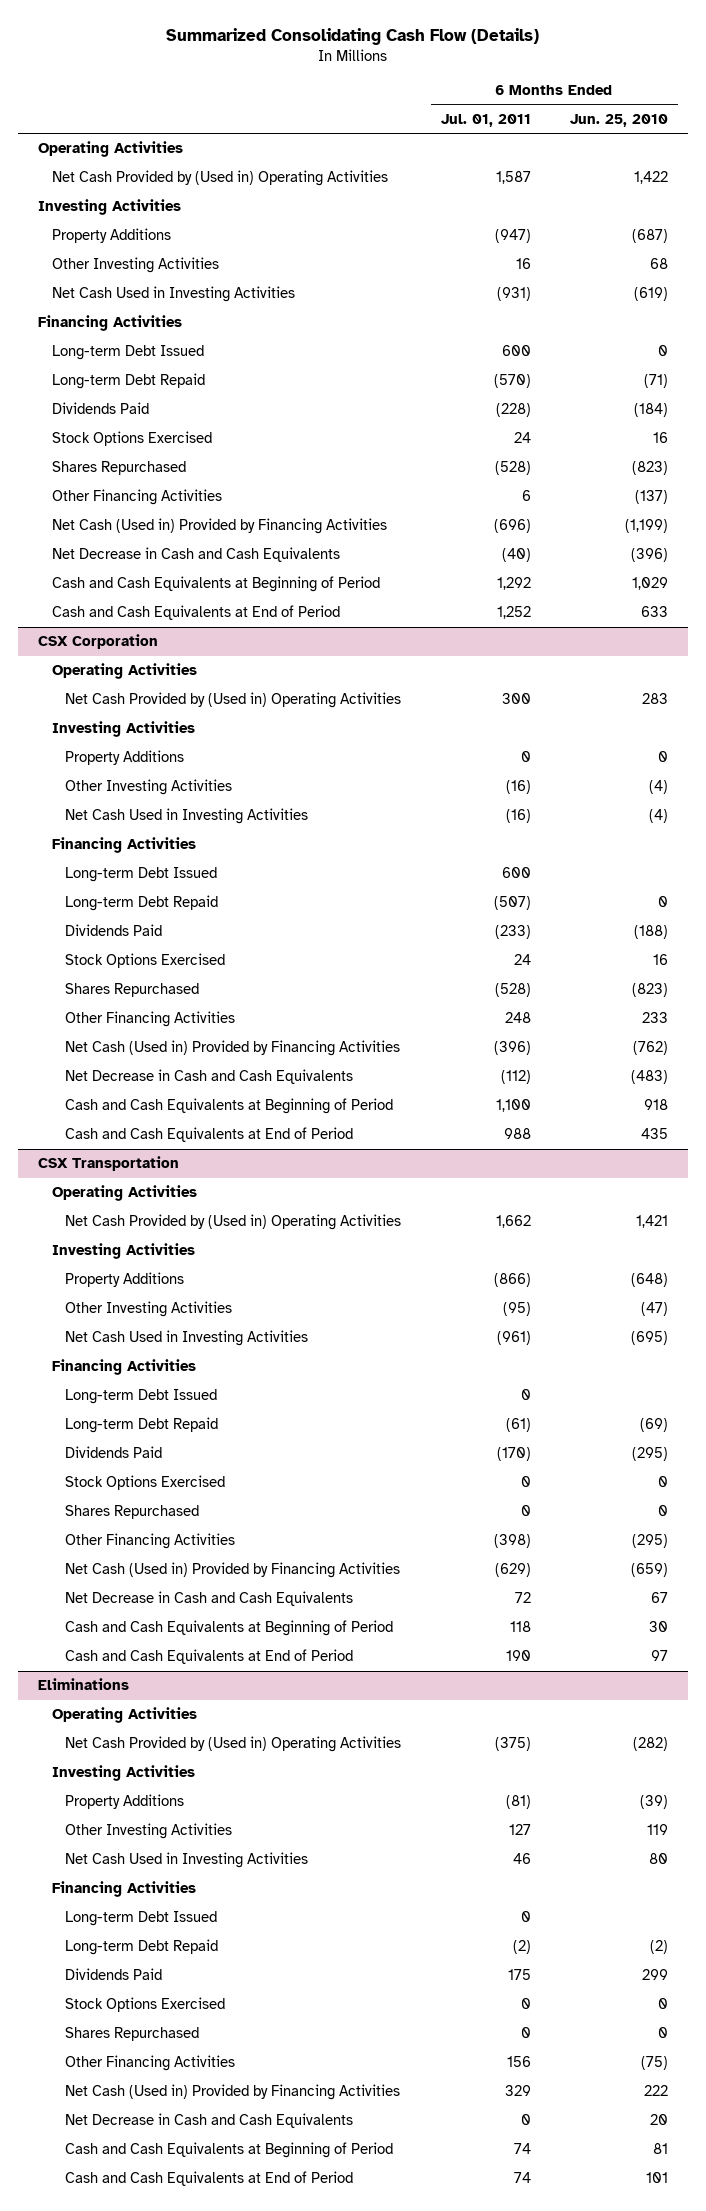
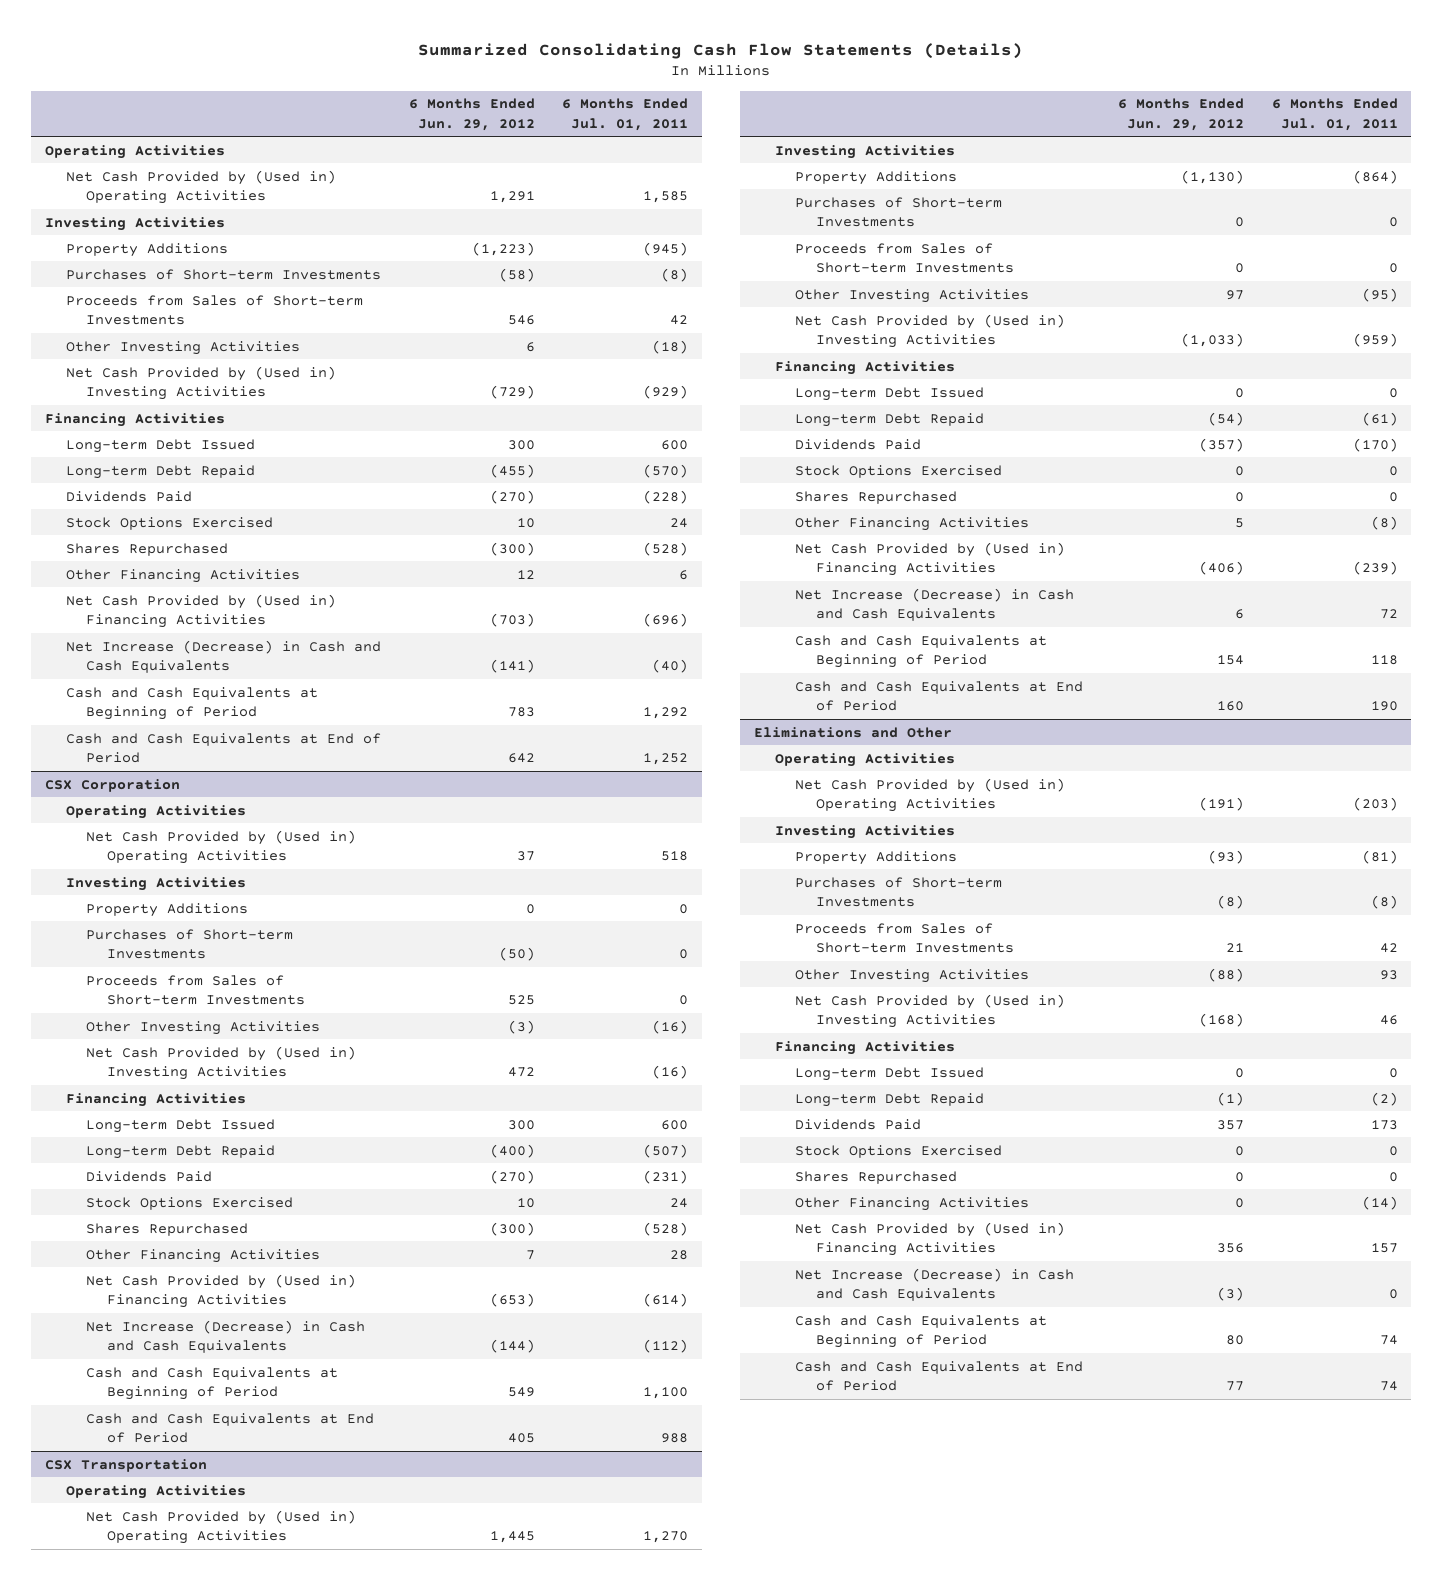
[166,27,540,45] Summarized Consolidating Cash Flow (Details) -> [418,42,1024,59] Summarized Consolidating Cash Flow Statements (Details)
[569,113,668,127] Jun. 25, 2010 -> none
none -> [408,98,535,131] 6 Months Ended Jun. 29, 2012
[495,171,531,185] 1,587 -> [643,191,689,204] 1,585
[494,229,531,244] (947) -> [643,241,689,256] (945)
none -> [65,268,381,280] Purchases of Short-term Investments
none -> [65,294,363,326] Proceeds from Sales of Short-term Investments
[515,258,531,270] 16 -> [652,339,689,354] (18)
[51,286,295,303] Net Cash Used in Investing Activities -> [65,365,336,401] Net Cash Provided by (Used in) Investing Activities
[496,287,531,302] (931) -> [643,385,689,400] (929)
[51,518,387,535] Net Cash (Used in) Provided by Financing Activities -> [65,593,336,629] Net Cash Provided by (Used in) Financing Activities
[51,547,340,563] Net Decrease in Cash and Cash Equivalents -> [65,639,381,674] Net Increase (Decrease) in Cash and Cash Equivalents
[501,693,531,705] 300 -> [661,851,689,862] 518
none -> [86,928,294,960] Purchases of Short-term Investments
none -> [86,974,305,1006] Proceeds from Sales of Short-term Investments
[65,808,309,825] Net Cash Used in Investing Activities -> [86,1045,357,1081] Net Cash Provided by (Used in) Investing Activities
[494,925,531,940] (233) -> [643,1169,689,1184] (231)
[504,1012,531,1024] 248 -> [670,1249,689,1260] 28
[65,1040,401,1057] Net Cash (Used in) Provided by Financing Activities -> [86,1273,357,1309] Net Cash Provided by (Used in) Financing Activities
[493,1041,531,1056] (396) -> [643,1293,689,1308] (614)
[65,1069,354,1085] Net Decrease in Cash and Cash Equivalents -> [86,1319,366,1354] Net Increase (Decrease) in Cash and Cash Equivalents
[495,1215,531,1229] 1,662 -> [643,1531,689,1544] 1,270
[493,1273,531,1288] (866) -> [1352,169,1398,184] (864)
none -> [795,196,1003,228] Purchases of Short-term Investments
none -> [795,242,1014,274] Proceeds from Sales of Short-term Investments
[65,1330,309,1347] Net Cash Used in Investing Activities -> [795,313,1066,349] Net Cash Provided by (Used in) Investing Activities
[496,1331,531,1346] (961) -> [1352,333,1398,348] (959)
[493,1534,531,1549] (398) -> [1370,515,1398,530] (8)
[65,1562,401,1579] Net Cash (Used in) Provided by Financing Activities -> [795,541,1066,577] Net Cash Provided by (Used in) Financing Activities
[494,1563,531,1578] (629) -> [1352,561,1398,576] (239)
[65,1591,354,1607] Net Decrease in Cash and Cash Equivalents -> [795,587,1075,622] Net Increase (Decrease) in Cash and Cash Equivalents
[38,1678,130,1691] Eliminations -> none
none -> [754,726,953,738] Eliminations and Other
[494,1737,531,1752] (375) -> [1352,797,1398,812] (203)
none -> [795,876,1003,908] Purchases of Short-term Investments
none -> [795,922,1014,954] Proceeds from Sales of Short-term Investments
[508,1824,531,1836] 127 -> [1379,969,1398,980] 93
[65,1852,309,1869] Net Cash Used in Investing Activities -> [795,993,1066,1029] Net Cash Provided by (Used in) Investing Activities
[507,1969,531,1981] 175 -> [1370,1119,1398,1130] 173
[506,2056,531,2068] 156 -> [1361,1195,1398,1210] (14)
[65,2084,401,2101] Net Cash (Used in) Provided by Financing Activities -> [795,1221,1066,1257] Net Cash Provided by (Used in) Financing Activities
[504,2085,531,2097] 329 -> [1370,1243,1398,1254] 157
[65,2113,354,2129] Net Decrease in Cash and Cash Equivalents -> [795,1267,1075,1302] Net Increase (Decrease) in Cash and Cash Equivalents

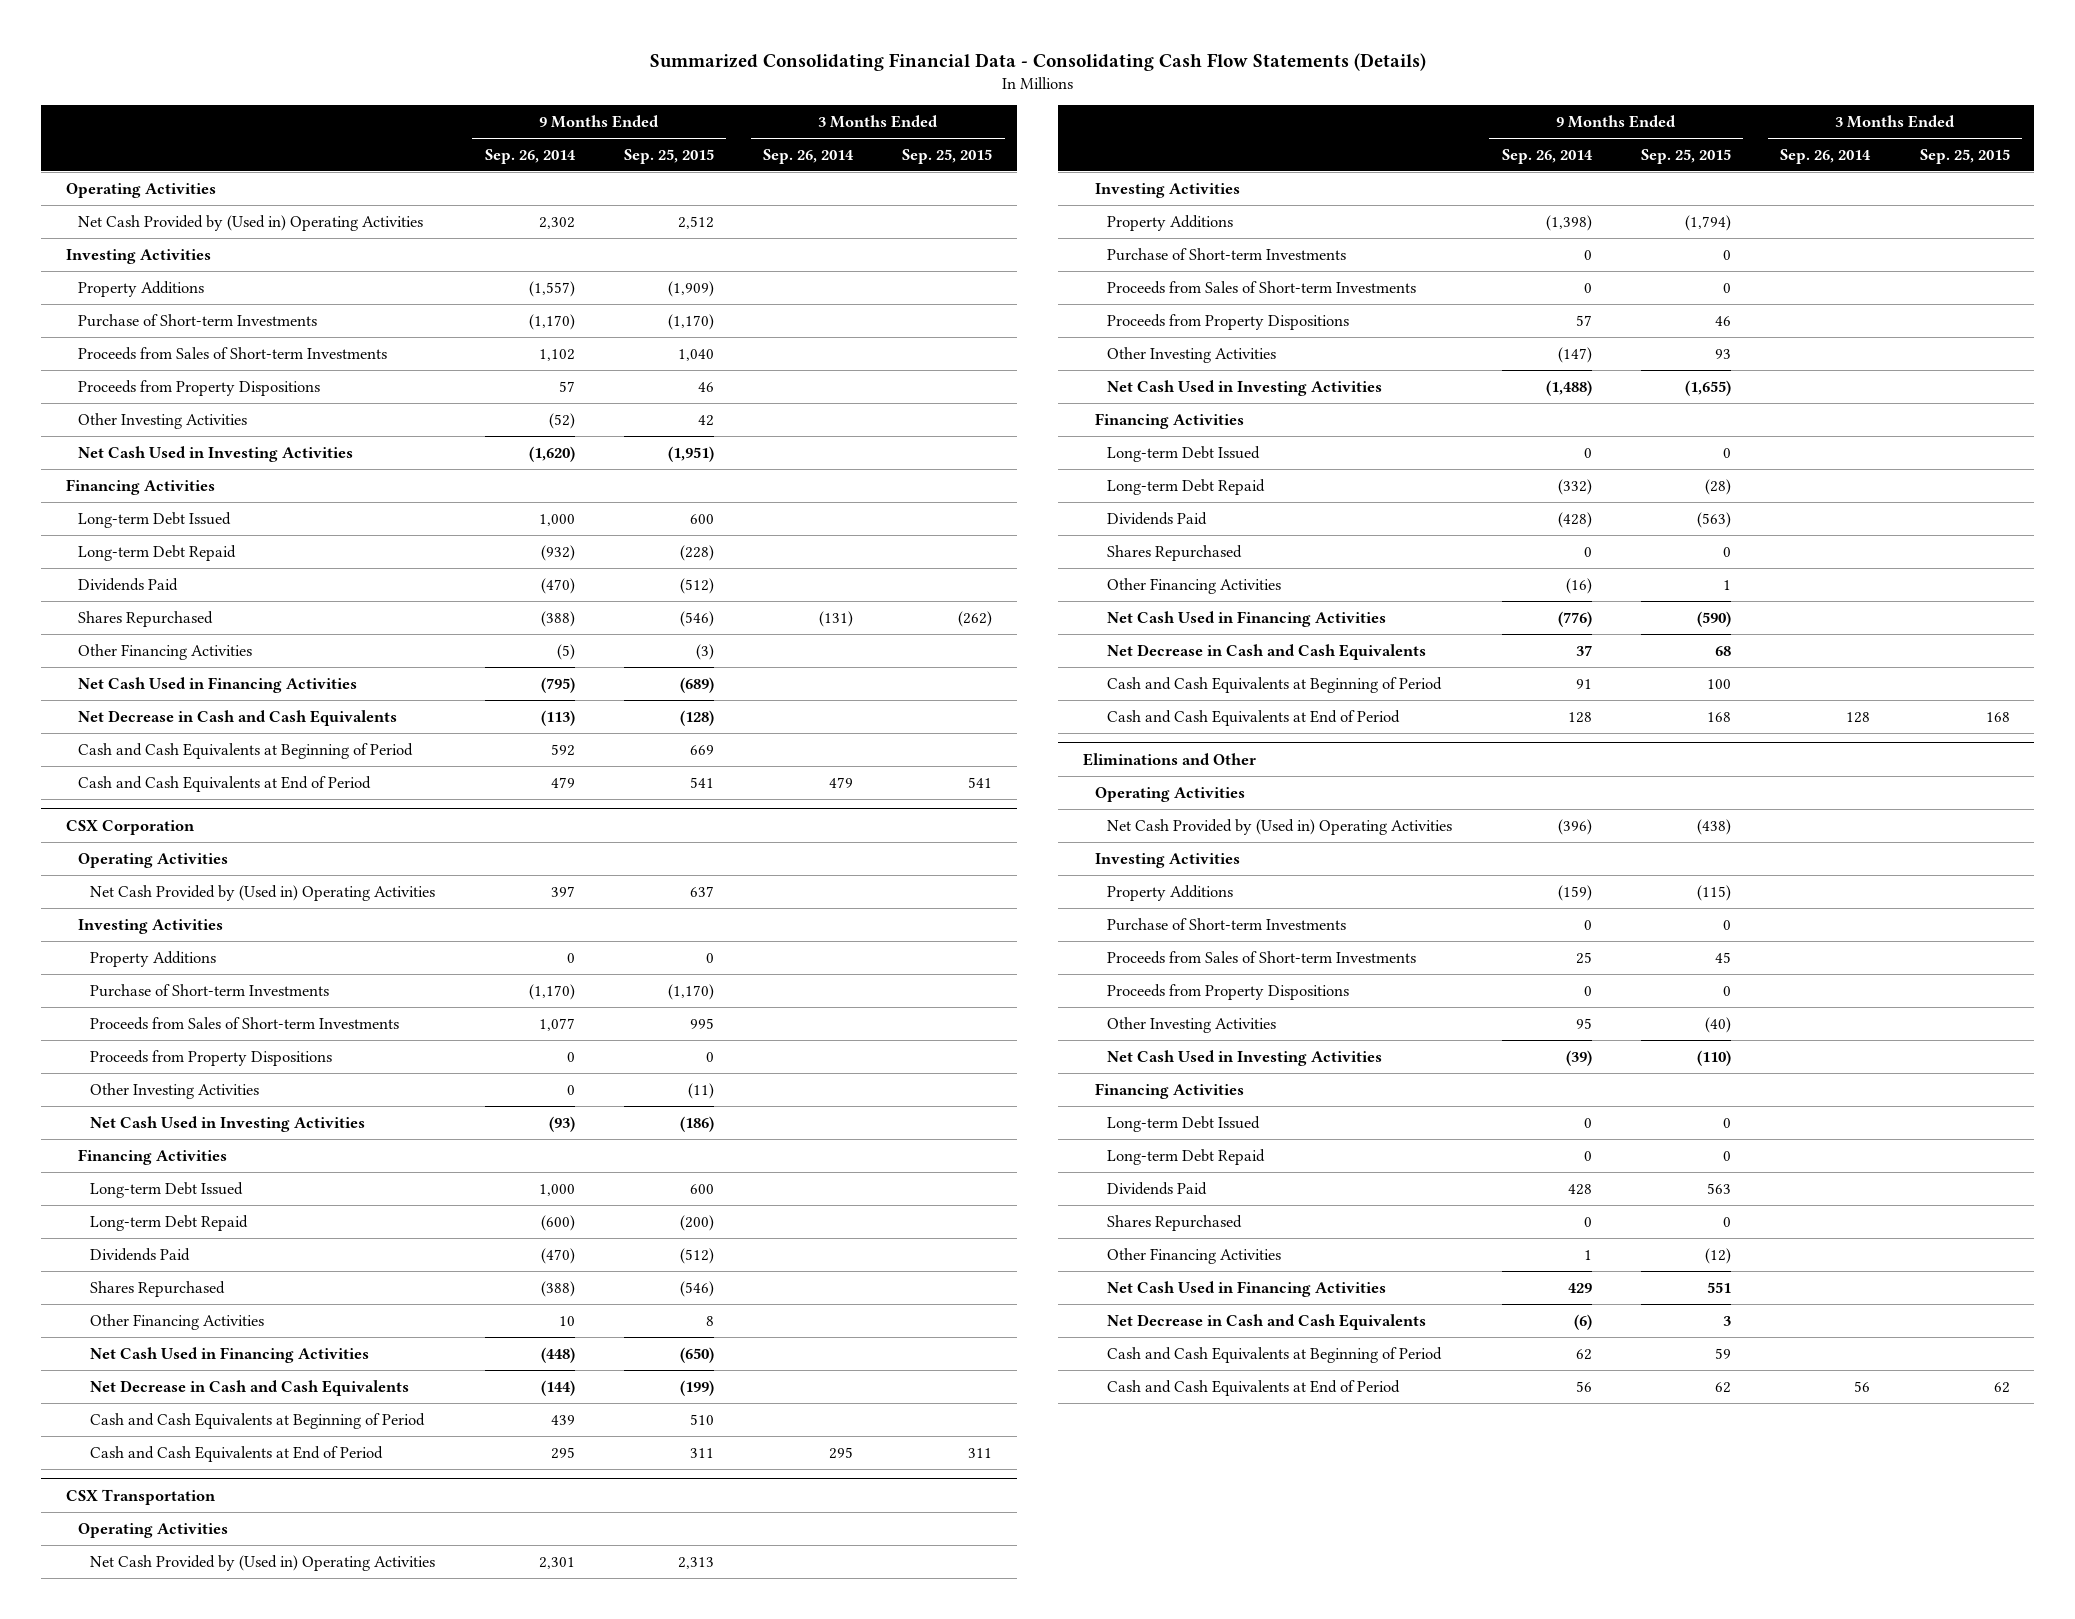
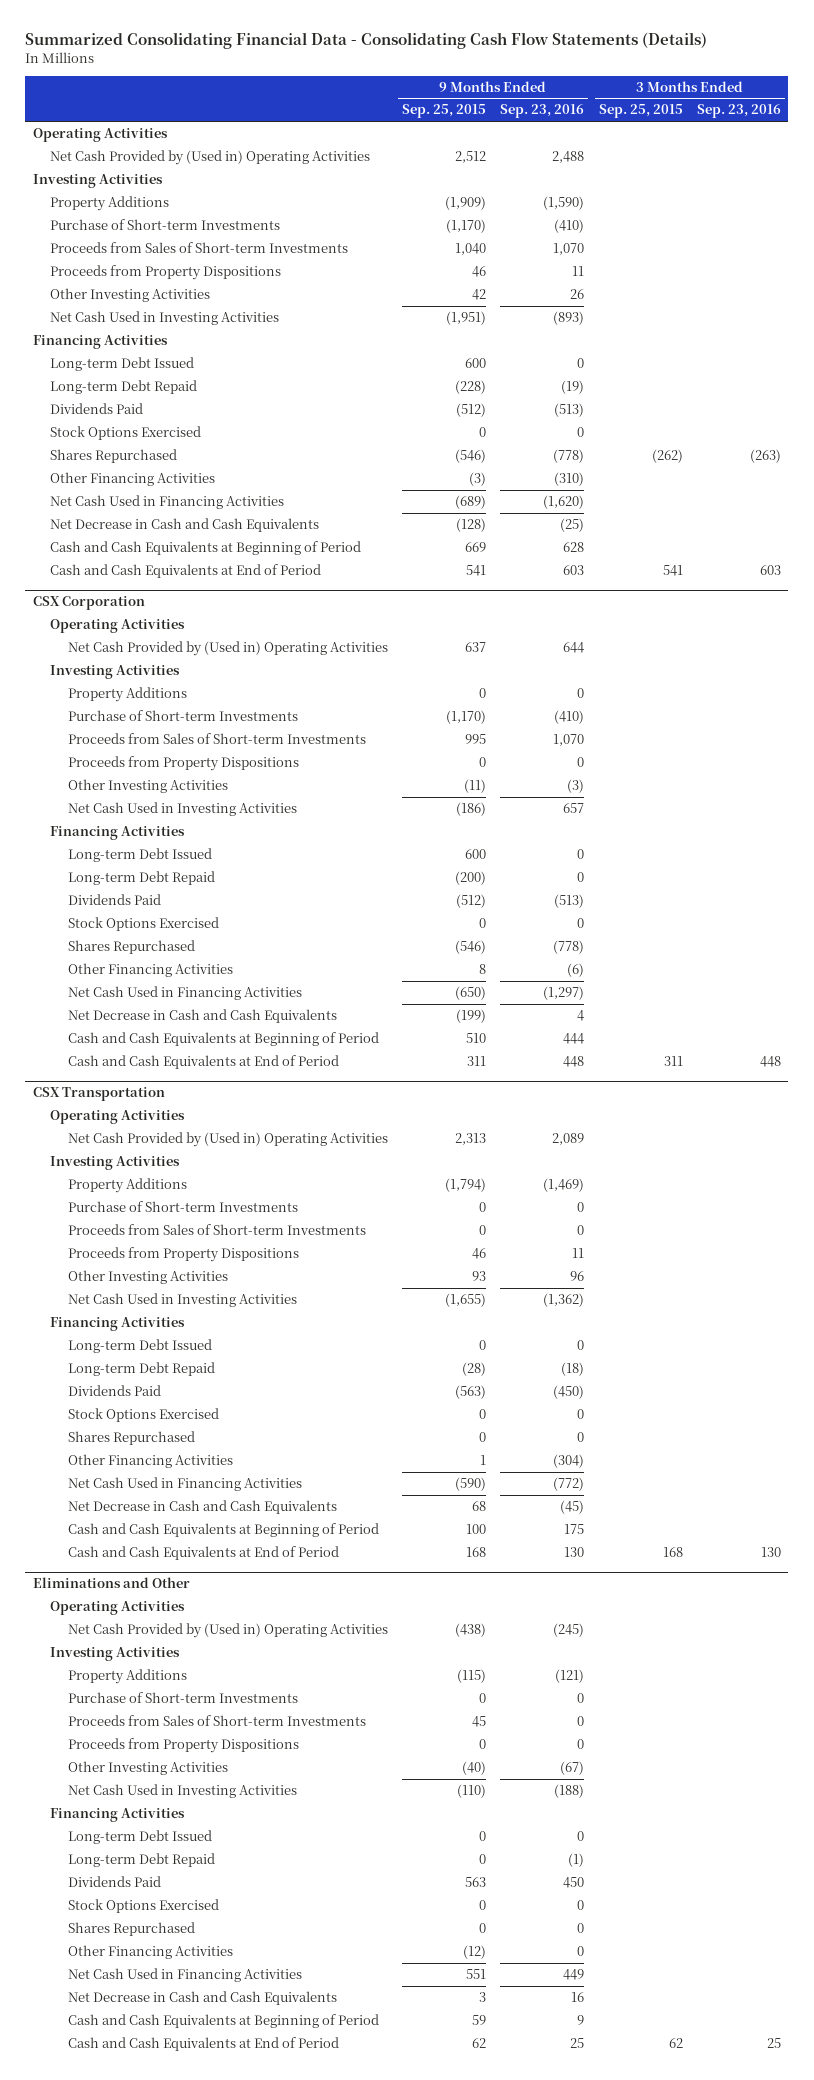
[484,148,576,164] Sep. 26, 2014 -> none
[763,148,855,164] Sep. 26, 2014 -> none
none -> [500,104,585,119] Sep. 23, 2016
none -> [697,104,782,119] Sep. 23, 2016
none -> [50,426,202,441] Stock Options Exercised
none -> [67,917,219,932] Stock Options Exercised
none -> [67,1408,219,1423] Stock Options Exercised
none -> [67,1899,219,1914] Stock Options Exercised

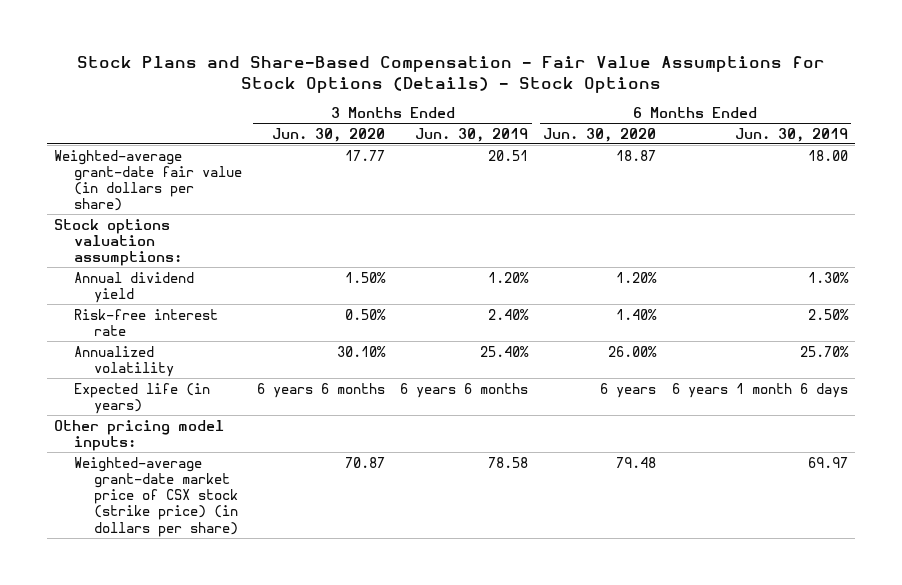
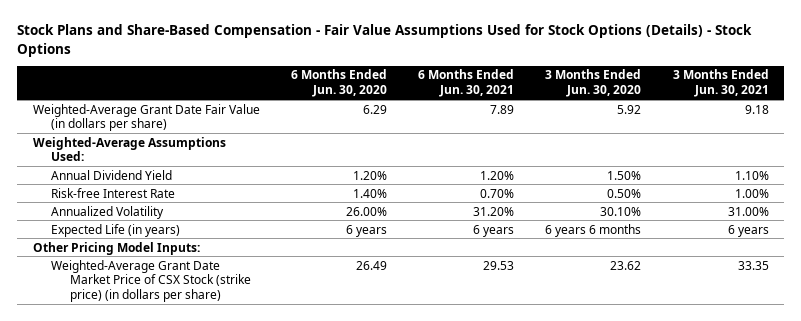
[76,55,825,93] Stock Plans and Share-Based Compensation - Fair Value Assumptions for Stock Options (Details) - Stock Options -> [16,24,752,57] Stock Plans and Share-Based Compensation - Fair Value Assumptions Used for Stock Options (Details) - Stock Options
[415,127,529,142] Jun. 30, 2019 -> none
[734,127,848,142] Jun. 30, 2019 -> none
none -> [418,69,515,98] 6 Months Ended Jun. 30, 2021
none -> [672,69,769,98] 3 Months Ended Jun. 30, 2021
[54,149,242,212] Weighted-average grant-date fair value (in dollars per share) -> [32,103,260,132] Weighted-Average Grant Date Fair Value (in dollars per share)
[345,149,386,161] 17.77 -> [617,104,642,114] 5.92
[616,149,657,161] 18.87 -> [362,104,387,114] 6.29
[54,218,182,267] Stock options valuation assumptions: -> [32,136,226,162] Weighted-Average Assumptions Used:
[73,271,194,303] Annual dividend yield -> [51,169,173,180] Annual Dividend Yield
[73,308,218,336] Risk-free interest rate -> [51,187,176,198] Risk-free Interest Rate
[73,345,174,377] Annualized volatility -> [51,205,165,219] Annualized Volatility
[73,382,210,414] Expected life (in years) -> [51,223,181,237] Expected Life (in years)
[54,419,225,451] Other pricing model inputs: -> [32,241,200,255] Other Pricing Model Inputs:
[73,456,238,537] Weighted-average grant-date market price of CSX stock (strike price) (in dollars per share) -> [51,259,252,303] Weighted-Average Grant Date Market Price of CSX Stock (strike price) (in dollars per share)
[345,456,386,468] 70.87 -> [610,260,642,270] 23.62
[616,456,657,468] 79.48 -> [355,260,387,270] 26.49

